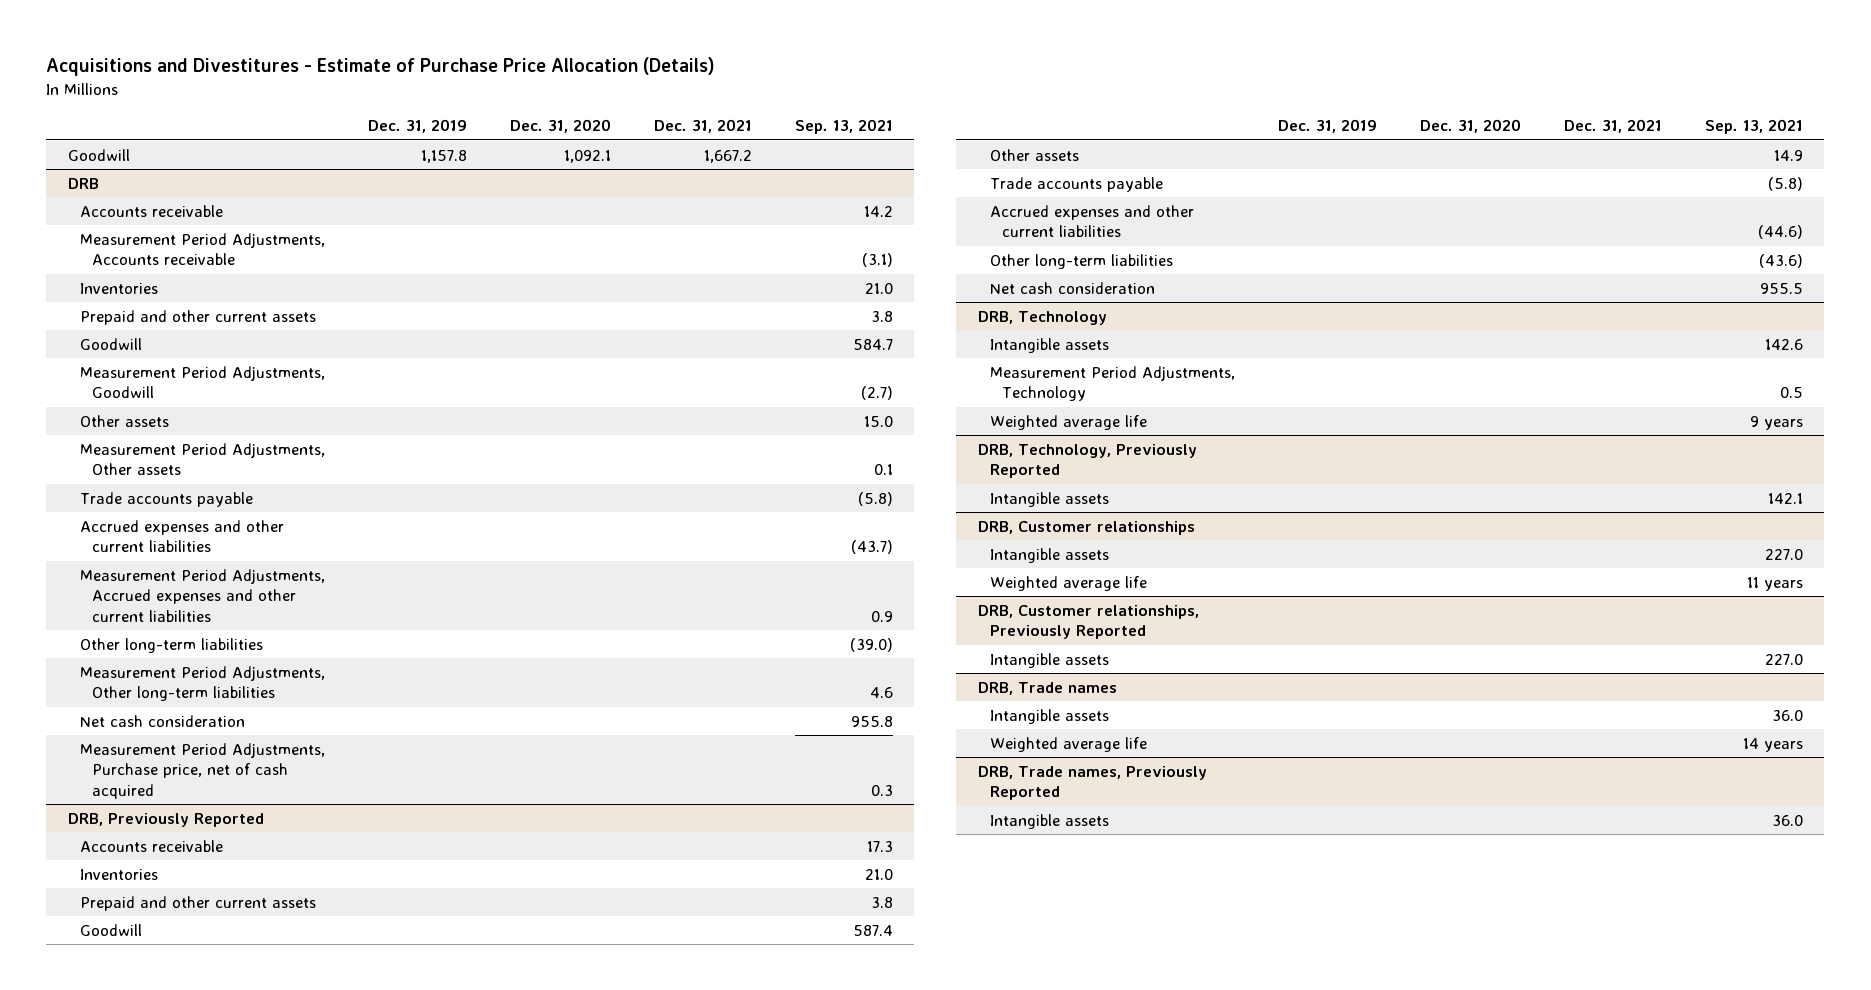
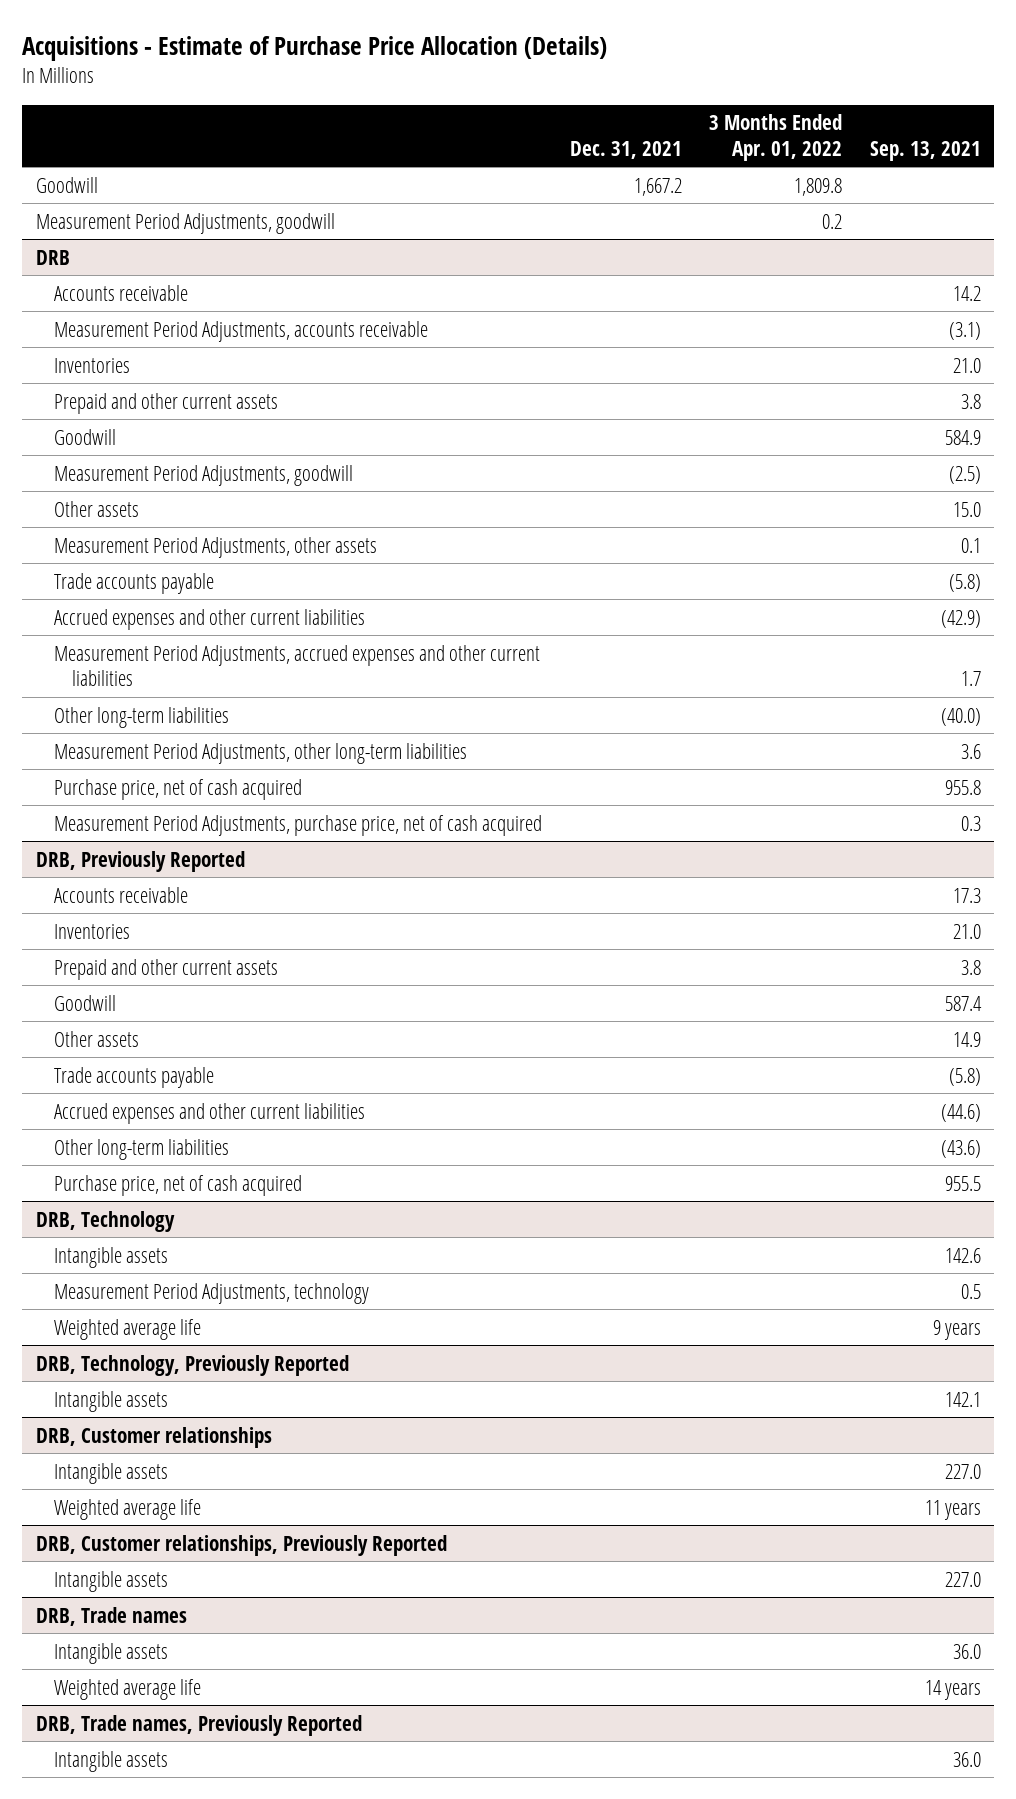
[46,57,716,77] Acquisitions and Divestitures - Estimate of Purchase Price Allocation (Details) -> [22,35,608,61] Acquisitions - Estimate of Purchase Price Allocation (Details)
[367,119,467,134] Dec. 31, 2019 -> none
[509,119,611,134] Dec. 31, 2020 -> none
none -> [709,114,843,161] 3 Months Ended Apr. 01, 2022
none -> [35,212,335,234] Measurement Period Adjustments, goodwill
[79,232,325,266] Measurement Period Adjustments, Accounts receivable -> [54,320,429,342] Measurement Period Adjustments, accounts receivable
[852,338,893,350] 584.7 -> [944,429,981,445] 584.9
[79,365,325,399] Measurement Period Adjustments, Goodwill -> [54,464,354,486] Measurement Period Adjustments, goodwill
[860,386,893,401] (2.7) -> [948,465,981,484] (2.5)
[79,442,325,476] Measurement Period Adjustments, Other assets -> [54,536,378,558] Measurement Period Adjustments, other assets
[850,540,893,555] (43.7) -> [940,609,981,628] (42.9)
[79,568,325,622] Measurement Period Adjustments, Accrued expenses and other current liabilities -> [54,644,541,687] Measurement Period Adjustments, accrued expenses and other current liabilities
[870,610,893,622] 0.9 -> [960,671,981,687] 1.7
[849,637,893,652] (39.0) -> [940,707,981,726] (40.0)
[79,665,325,702] Measurement Period Adjustments, Other long-term liabilities -> [54,742,468,764] Measurement Period Adjustments, other long-term liabilities
[869,687,893,699] 4.6 -> [960,743,981,759] 3.6
[79,714,245,727] Net cash consideration -> [54,778,303,800] Purchase price, net of cash acquired
[79,742,325,799] Measurement Period Adjustments, Purchase price, net of cash acquired -> [54,814,543,836] Measurement Period Adjustments, purchase price, net of cash acquired
[989,281,1155,294] Net cash consideration -> [54,1174,303,1196] Purchase price, net of cash acquired
[989,365,1235,402] Measurement Period Adjustments, Technology -> [54,1282,370,1304] Measurement Period Adjustments, technology

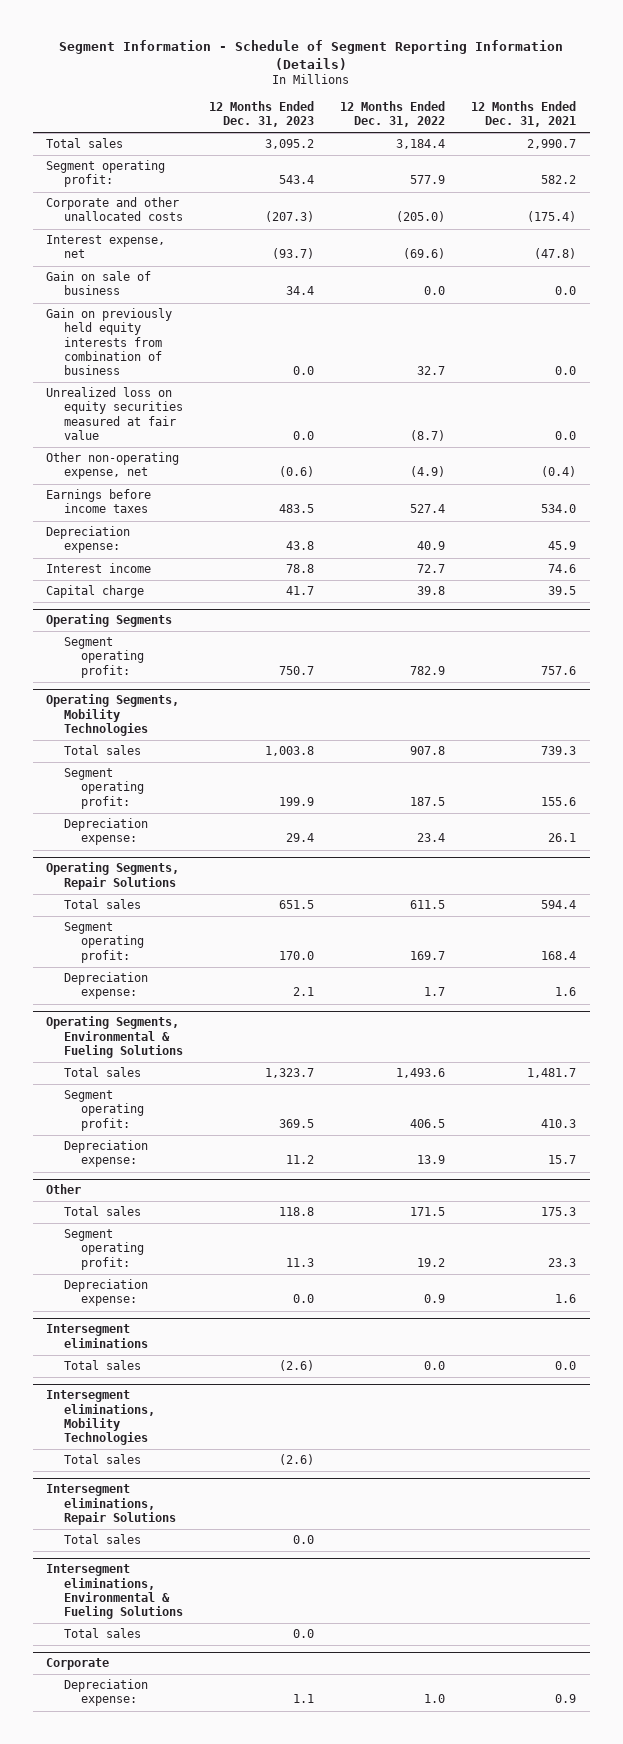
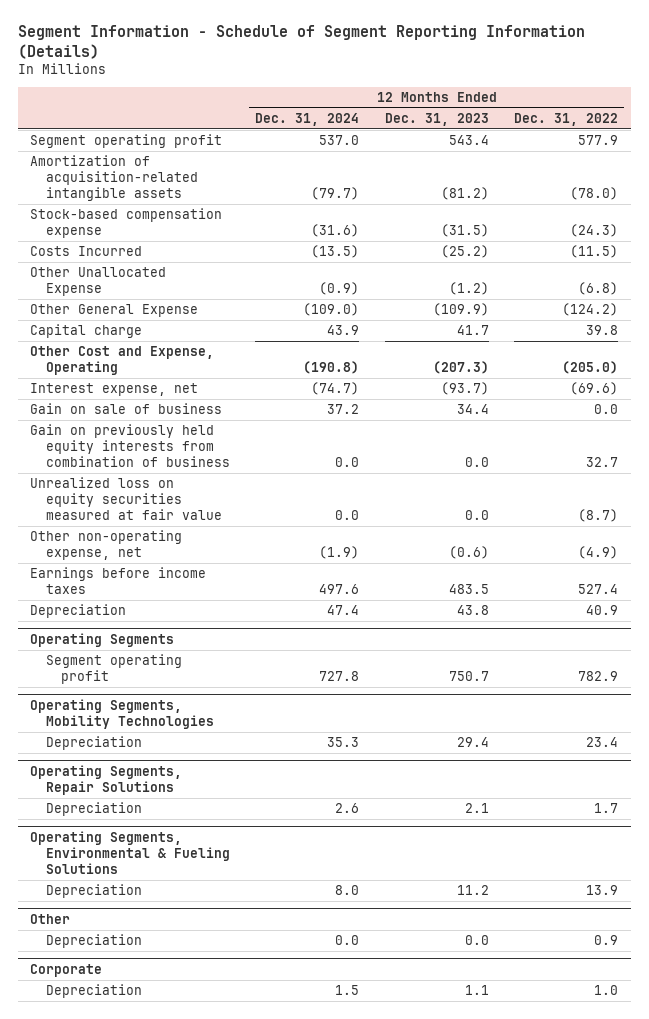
[471,100,577,128] 12 Months Ended Dec. 31, 2021 -> none
none -> [255,112,360,126] Dec. 31, 2024
[46,138,124,149] Total sales -> none
[46,160,166,188] Segment operating profit: -> [30,134,223,149] Segment operating profit
none -> [30,155,198,201] Amortization of acquisition-related intangible assets
none -> [30,208,223,238] Stock-based compensation expense
none -> [30,246,143,257] Costs Incurred
none -> [30,267,167,296] Other Unallocated Expense
none -> [30,304,199,318] Other General Expense
[46,585,145,599] Capital charge -> [30,324,143,339] Capital charge
[46,197,183,222] Corporate and other unallocated costs -> [30,346,215,375] Other Cost and Expense, Operating
[46,563,152,574] Interest income -> none
[46,526,131,554] Depreciation expense: -> [30,604,127,619] Depreciation
[63,637,144,678] Segment operating profit: -> [45,654,182,684] Segment operating profit
[63,745,141,756] Total sales -> none
[63,768,144,809] Segment operating profit: -> none
[63,818,148,846] Depreciation expense: -> [45,736,142,751] Depreciation
[63,899,141,910] Total sales -> none
[63,922,144,963] Segment operating profit: -> none
[63,972,148,1000] Depreciation expense: -> [45,802,142,817] Depreciation
[63,1067,141,1078] Total sales -> none
[63,1090,144,1131] Segment operating profit: -> none
[63,1140,148,1168] Depreciation expense: -> [45,884,142,899] Depreciation
[63,1206,141,1217] Total sales -> none
[63,1229,144,1270] Segment operating profit: -> none
[46,1324,148,1348] Intersegment eliminations -> none
[63,1360,141,1371] Total sales -> none
[46,1390,155,1445] Intersegment eliminations, Mobility Technologies -> none
[63,1454,141,1465] Total sales -> none
[46,1484,176,1525] Intersegment eliminations, Repair Solutions -> none
[63,1534,141,1545] Total sales -> none
[46,1564,183,1619] Intersegment eliminations, Environmental & Fueling Solutions -> none
[63,1628,141,1639] Total sales -> none
[63,1279,148,1307] Depreciation expense: -> [45,934,142,949] Depreciation
[63,1679,148,1707] Depreciation expense: -> [45,984,142,999] Depreciation

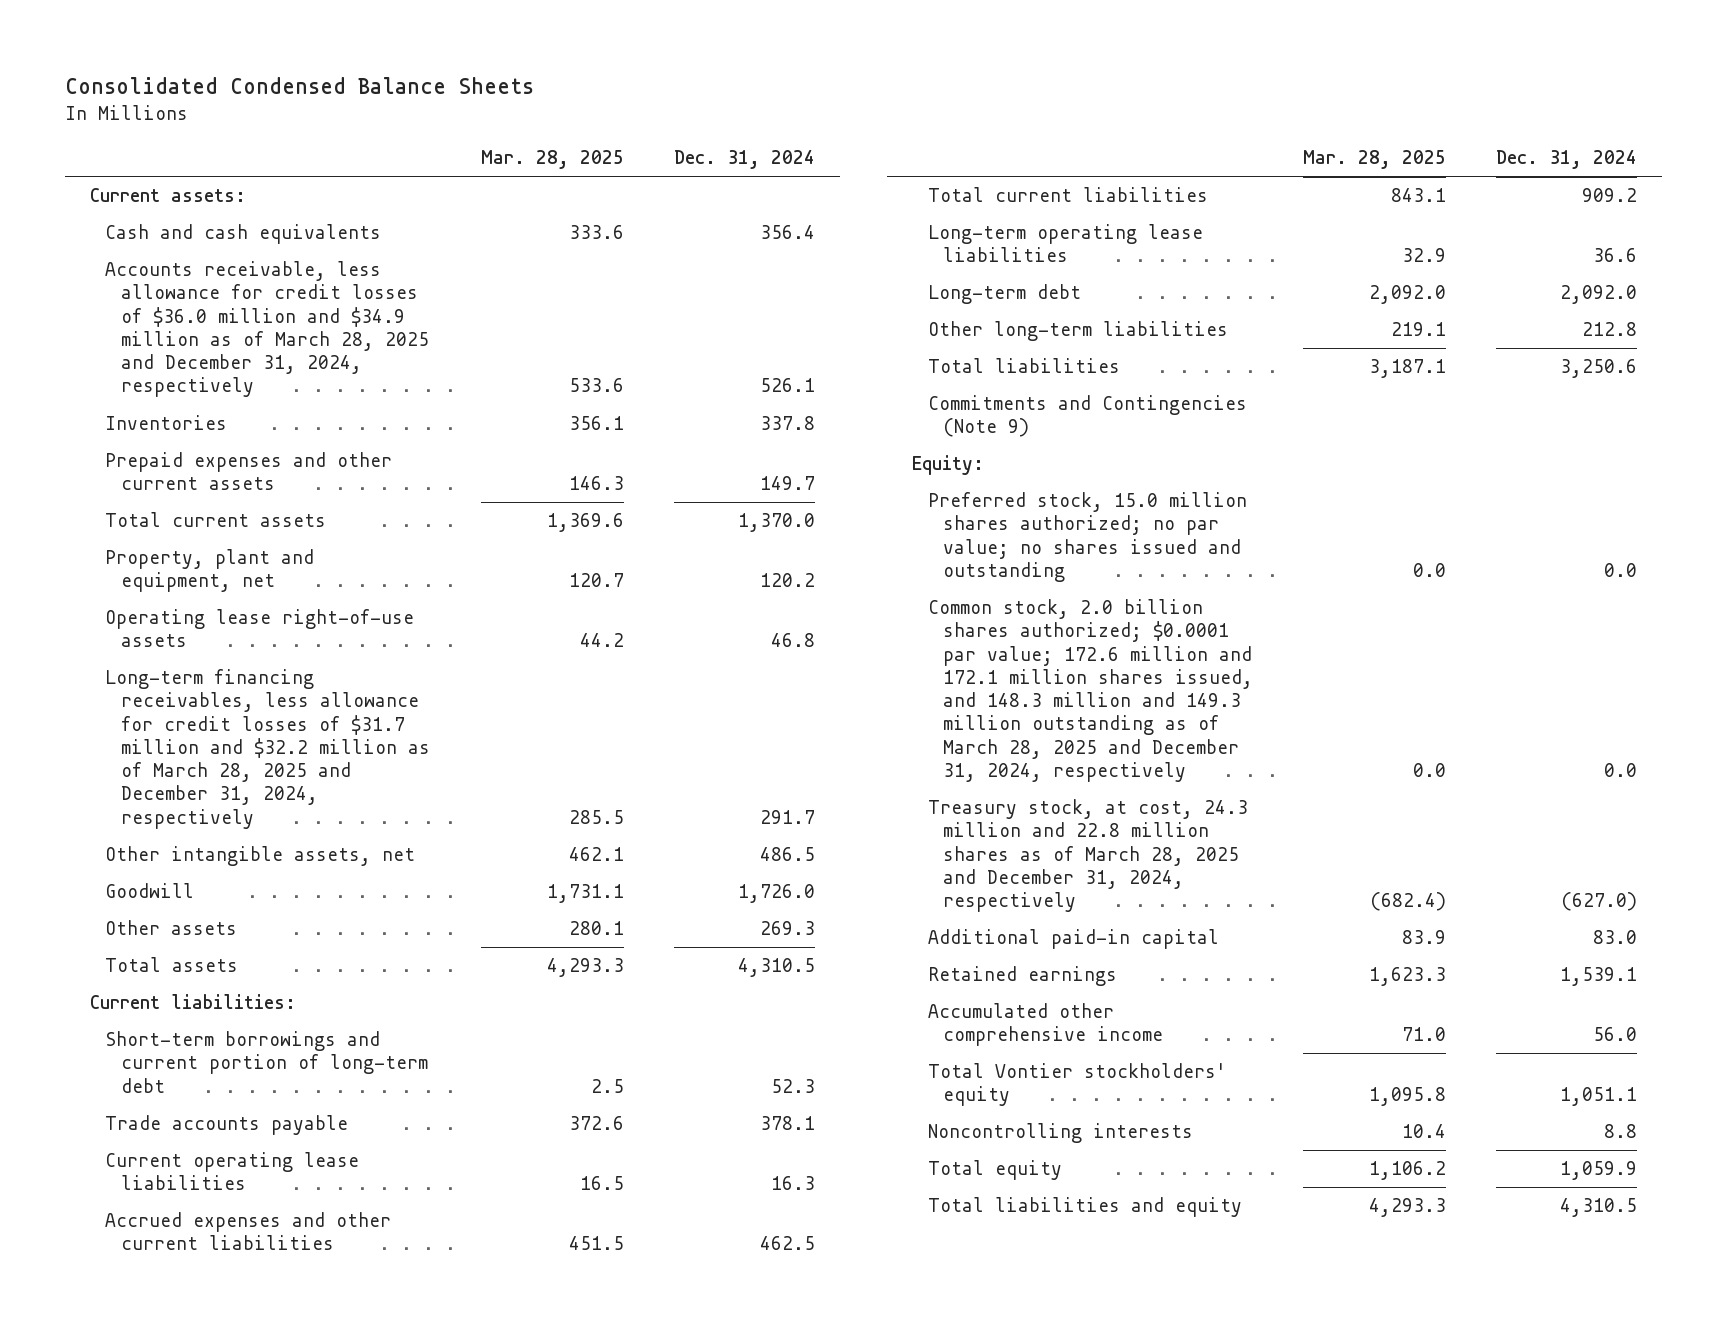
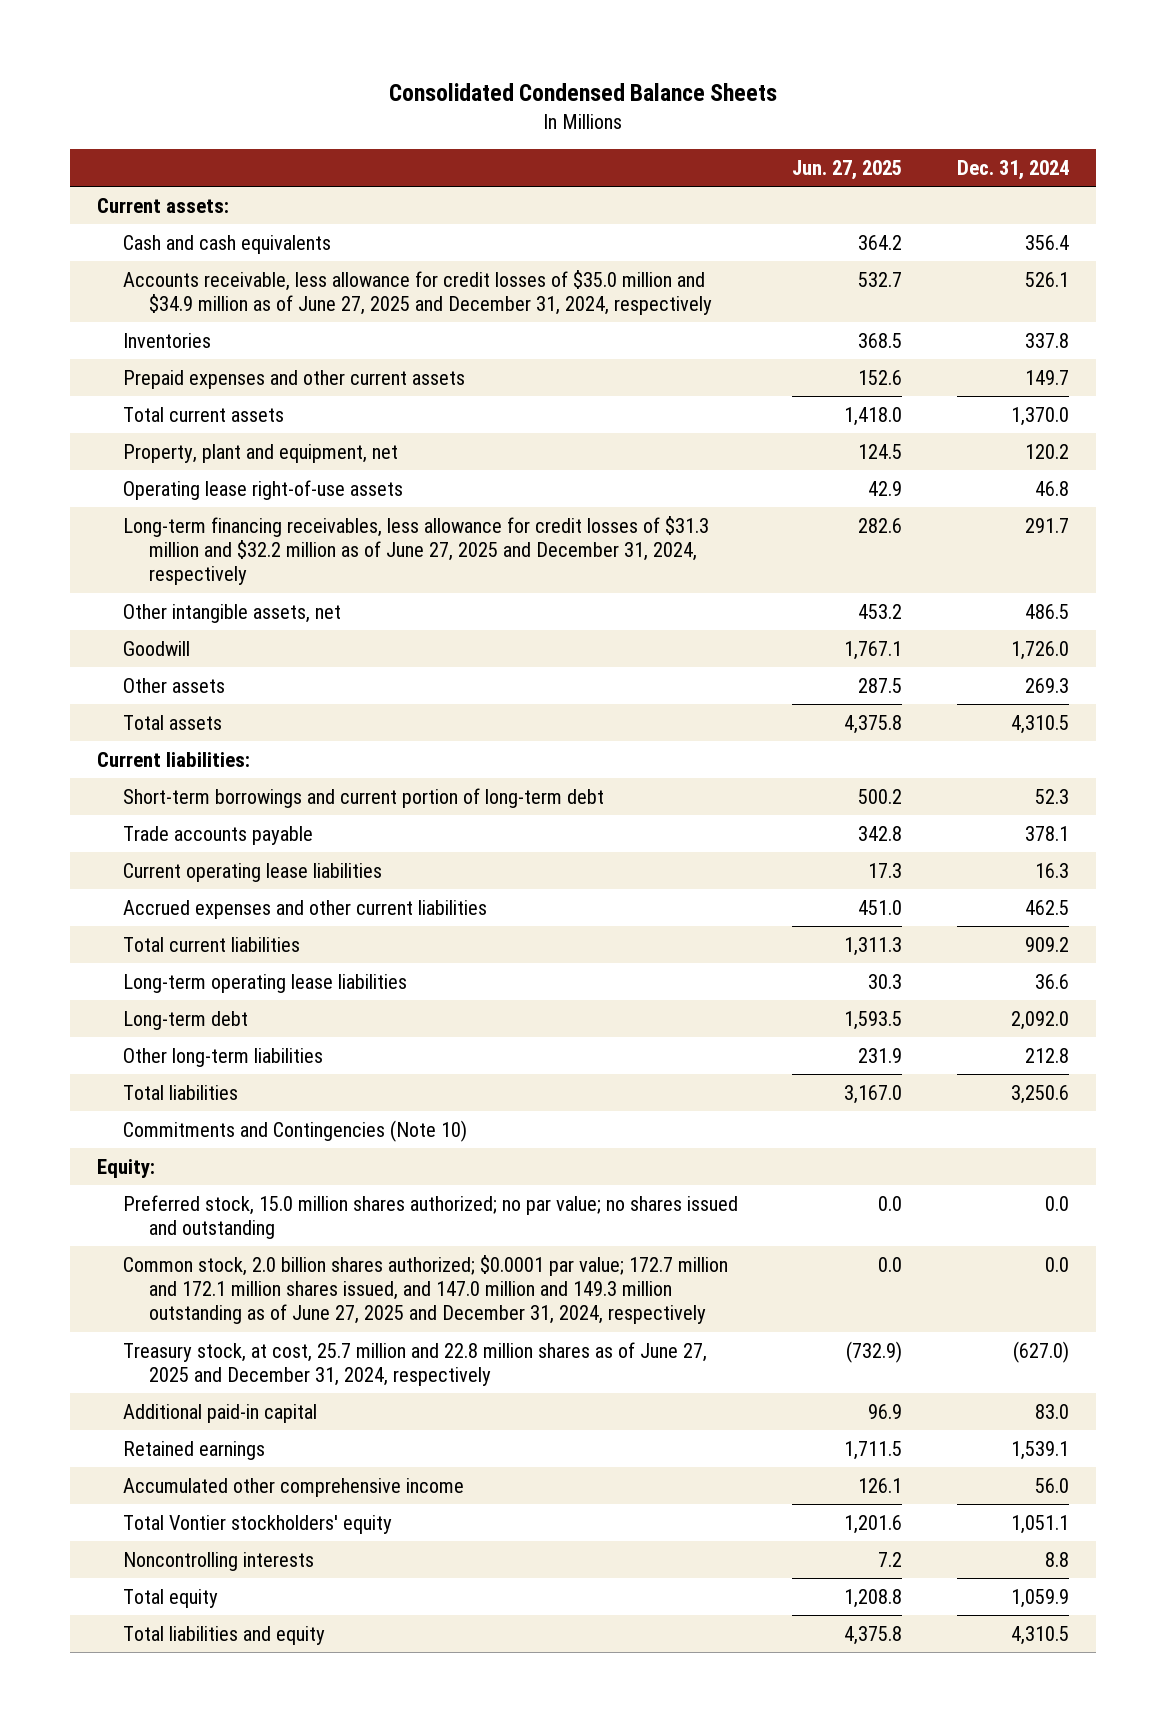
[480,150,624,170] Mar. 28, 2025 -> none
none -> [792,160,903,181] Jun. 27, 2025
[105,261,429,398] Accounts receivable, less allowance for credit losses of $36.0 million and $34.9 million as of March 28, 2025 and December 31, 2024, respectively -> [122,269,712,316] Accounts receivable, less allowance for credit losses of $35.0 million and $34.9 million as of June 27, 2025 and December 31, 2024, respectively
[105,669,430,829] Long-term financing receivables, less allowance for credit losses of $31.7 million and $32.2 million as of March 28, 2025 and December 31, 2024, respectively -> [122,515,709,586] Long-term financing receivables, less allowance for credit losses of $31.3 million and $32.2 million as of June 27, 2025 and December 31, 2024, respectively
[927,395,1247,438] Commitments and Contingencies (Note 9) -> [122,1119,467,1142] Commitments and Contingencies (Note 10)
[927,599,1254,782] Common stock, 2.0 billion shares authorized; $0.0001 par value; 172.6 million and 172.1 million shares issued, and 148.3 million and 149.3 million outstanding as of March 28, 2025 and December 31, 2024, respectively -> [122,1254,728,1325] Common stock, 2.0 billion shares authorized; $0.0001 par value; 172.7 million and 172.1 million shares issued, and 147.0 million and 149.3 million outstanding as of June 27, 2025 and December 31, 2024, respectively
[927,799,1248,913] Treasury stock, at cost, 24.3 million and 22.8 million shares as of March 28, 2025 and December 31, 2024, respectively -> [122,1341,707,1387] Treasury stock, at cost, 25.7 million and 22.8 million shares as of June 27, 2025 and December 31, 2024, respectively

